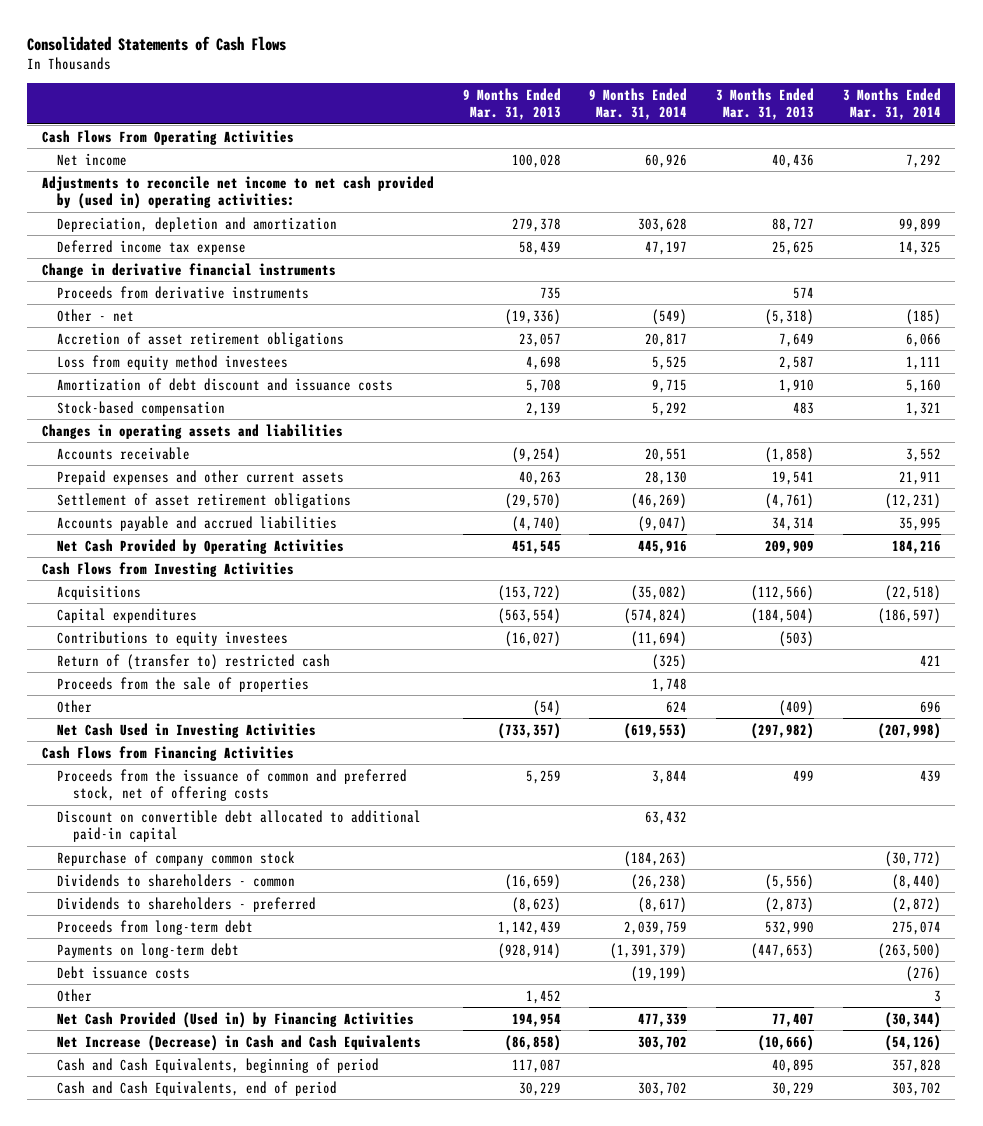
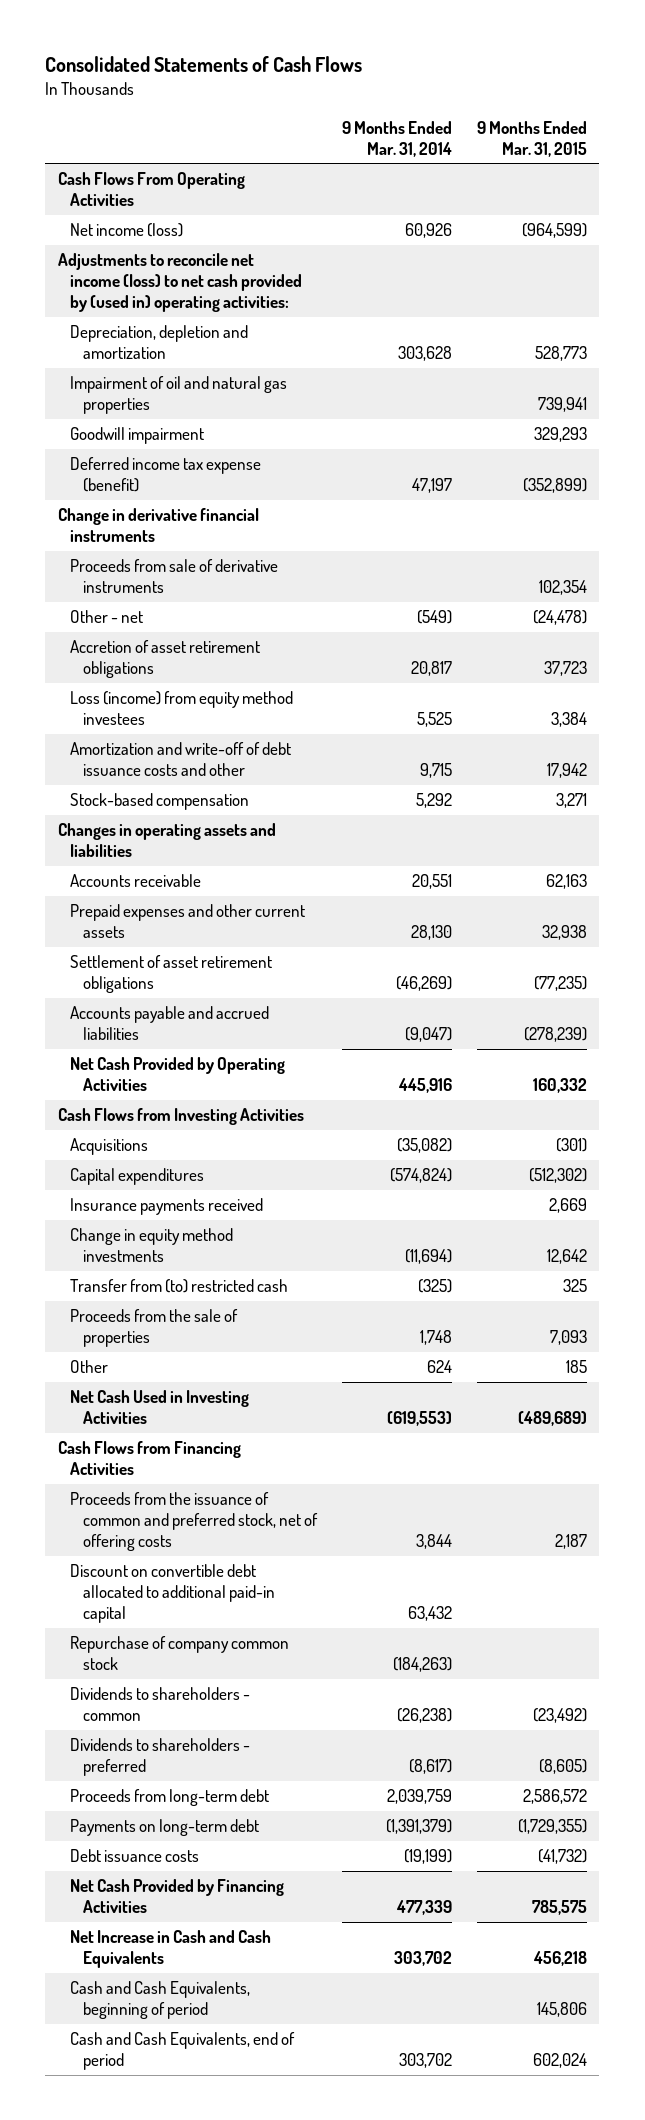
[462,87,561,121] 9 Months Ended Mar. 31, 2013 -> none
[715,87,814,121] 3 Months Ended Mar. 31, 2013 -> none
[842,87,941,121] 3 Months Ended Mar. 31, 2014 -> none
none -> [476,120,587,157] 9 Months Ended Mar. 31, 2015
[57,152,128,166] Net income -> [70,223,184,238] Net income (loss)
[41,175,434,209] Adjustments to reconcile net income to net cash provided by (used in) operating activities: -> [57,253,303,312] Adjustments to reconcile net income (loss) to net cash provided by (used in) operating activities:
none -> [70,376,288,415] Impairment of oil and natural gas properties
none -> [70,427,205,445] Goodwill impairment
[57,239,247,255] Deferred income tax expense -> [70,457,262,493] Deferred income tax expense (benefit)
[57,285,310,299] Proceeds from derivative instruments -> [70,559,279,594] Proceeds from sale of derivative instruments
[57,354,289,370] Loss from equity method investees -> [70,691,294,726] Loss (income) from equity method investees
[57,377,394,391] Amortization of debt discount and issuance costs -> [70,742,292,777] Amortization and write-off of debt issuance costs and other
none -> [70,1198,264,1216] Insurance payments received
[57,630,289,646] Contributions to equity investees -> [70,1228,234,1263] Change in equity method investments
[57,653,331,670] Return of (transfer to) restricted cash -> [70,1279,289,1294] Transfer from (to) restricted cash
[57,988,93,1002] Other -> none
[57,1011,415,1028] Net Cash Provided (Used in) by Financing Activities -> [70,1879,285,1914] Net Cash Provided by Financing Activities
[57,1034,422,1051] Net Increase (Decrease) in Cash and Cash Equivalents -> [70,1930,272,1969] Net Increase in Cash and Cash Equivalents

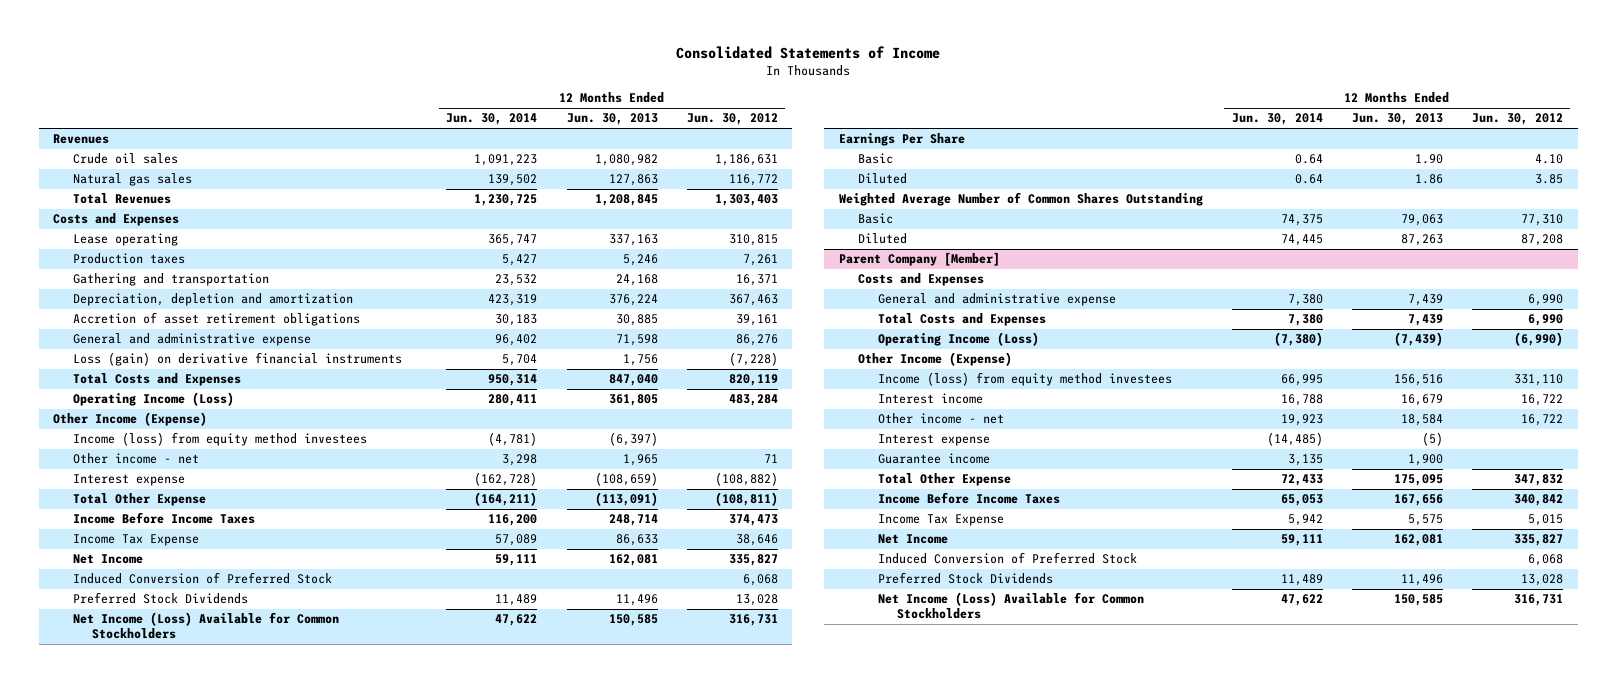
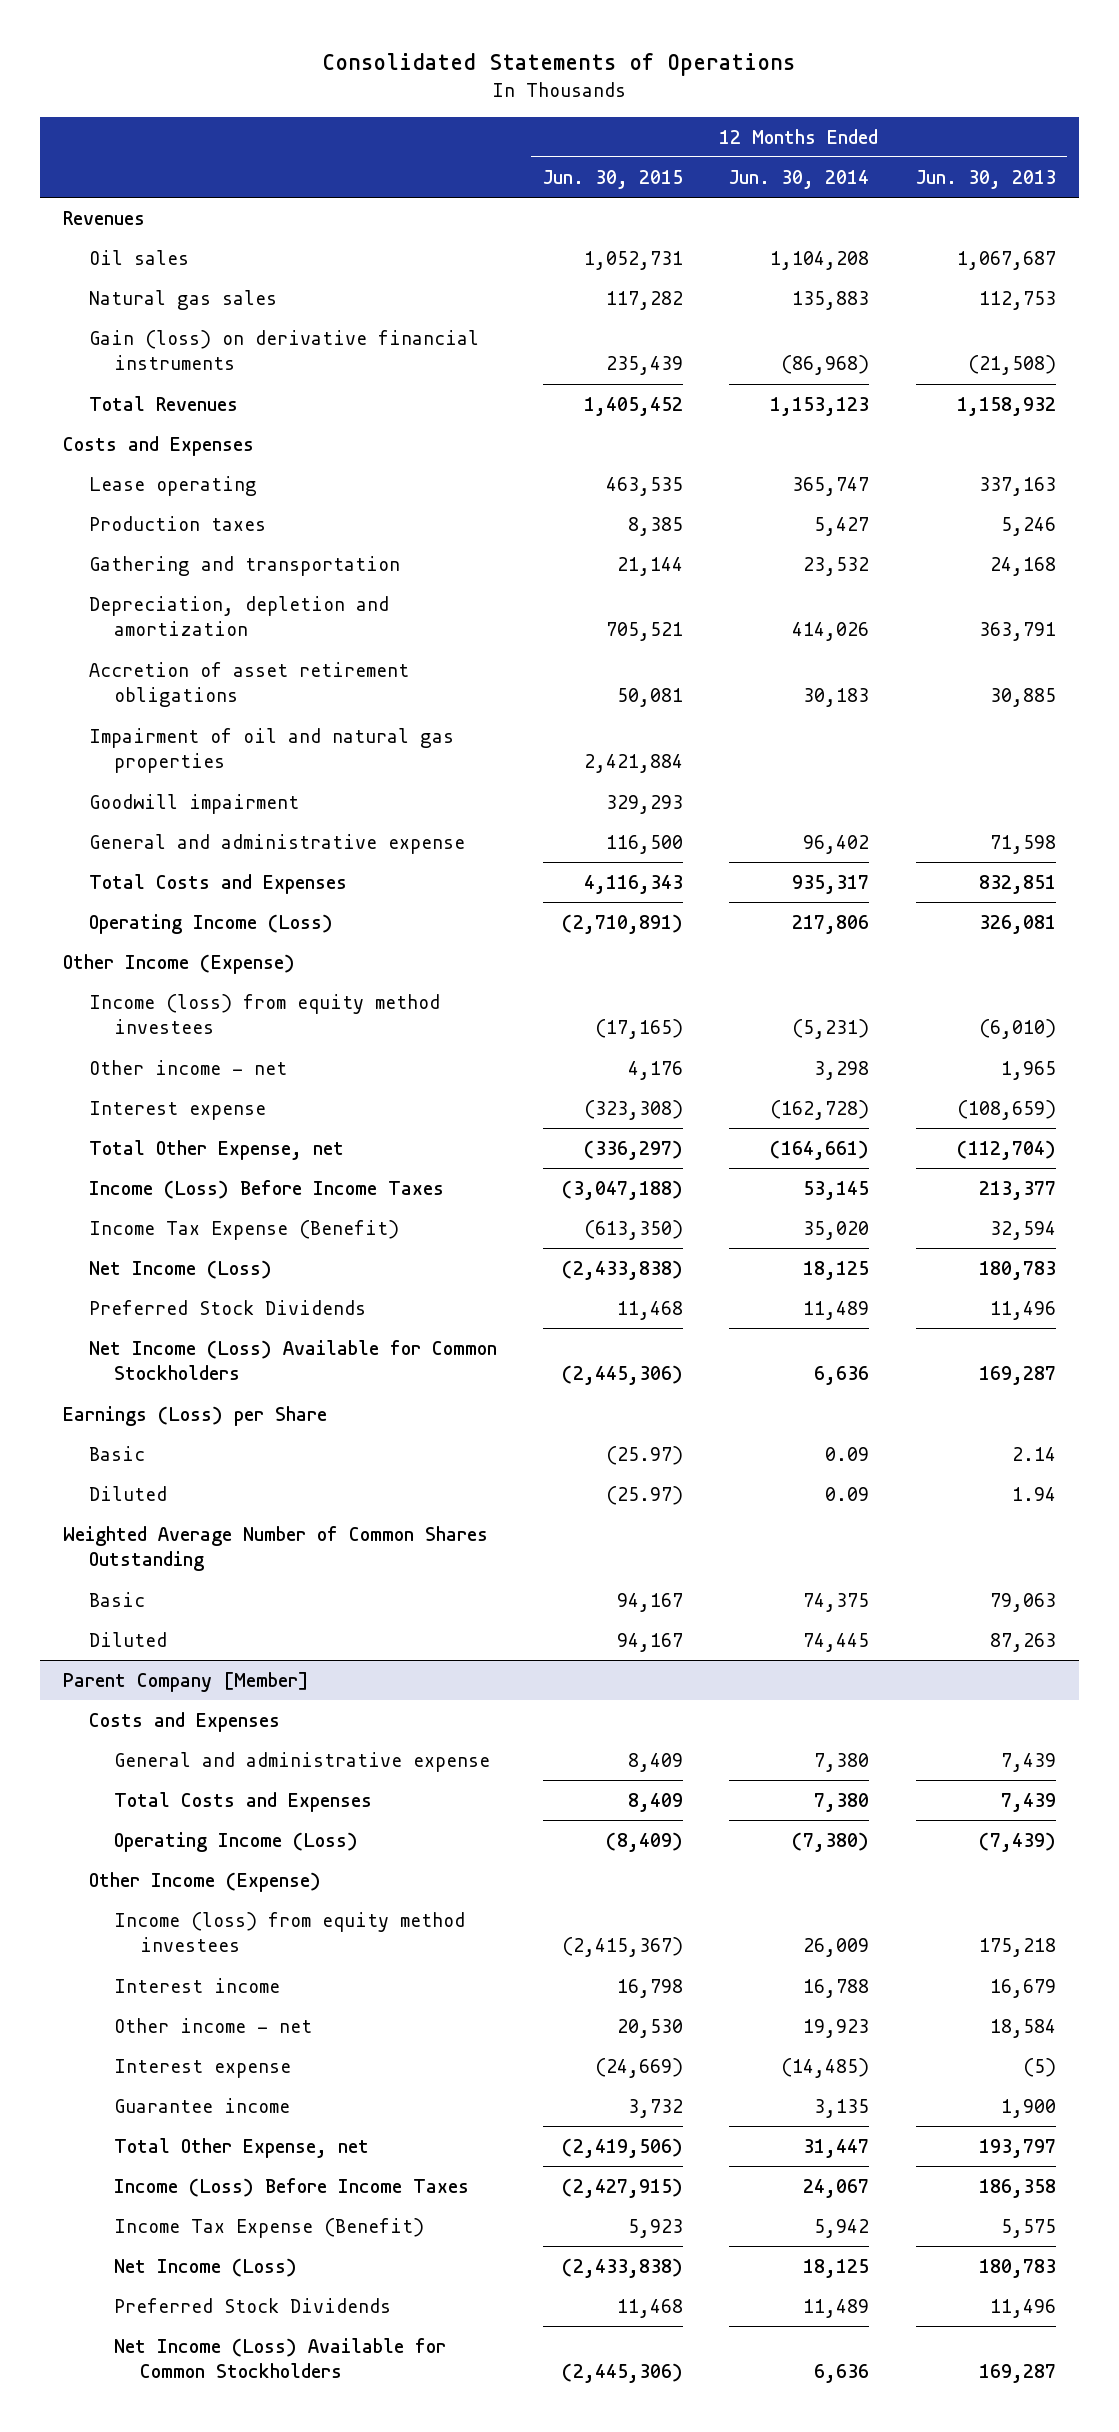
[676,46,941,60] Consolidated Statements of Income -> [322,53,796,77] Consolidated Statements of Operations
[686,113,778,126] Jun. 30, 2012 -> none
none -> [543,169,684,189] Jun. 30, 2015
[72,153,178,165] Crude oil sales -> [88,249,189,265] Oil sales
[474,154,538,167] 1,091,223 -> [770,250,870,270] 1,104,208
[594,154,658,167] 1,080,982 -> [956,250,1056,270] 1,067,687
[488,174,538,187] 139,502 -> [792,290,870,310] 135,883
[608,174,658,187] 127,863 -> [978,290,1056,310] 112,753
none -> [88,329,479,371] Gain (loss) on derivative financial instruments
[474,194,538,207] 1,230,725 -> [770,396,870,416] 1,153,123
[594,194,658,207] 1,208,845 -> [956,396,1056,416] 1,158,932
[488,294,538,307] 423,319 -> [792,622,870,642] 414,026
[608,294,658,307] 376,224 -> [978,622,1056,642] 363,791
none -> [88,727,454,774] Impairment of oil and natural gas properties
none -> [88,793,299,814] Goodwill impairment
[72,352,402,367] Loss (gain) on derivative financial instruments -> none
[488,374,538,387] 950,314 -> [792,874,870,894] 935,317
[608,374,658,387] 847,040 -> [978,874,1056,894] 832,851
[488,394,538,407] 280,411 -> [792,914,870,934] 217,806
[608,394,658,407] 361,805 -> [978,914,1056,934] 326,081
[488,432,538,447] (4,781) -> [792,1019,870,1040] (5,231)
[608,432,658,447] (6,397) -> [978,1019,1056,1040] (6,010)
[72,572,332,585] Induced Conversion of Preferred Stock -> none
[72,493,206,507] Total Other Expense -> [88,1139,344,1160] Total Other Expense, net
[474,492,538,507] (164,211) -> [770,1139,870,1160] (164,661)
[594,492,658,507] (113,091) -> [956,1139,1056,1160] (112,704)
[72,512,255,525] Income Before Income Taxes -> [88,1179,444,1199] Income (Loss) Before Income Taxes
[488,514,538,527] 116,200 -> [803,1180,870,1200] 53,145
[608,514,658,527] 248,714 -> [978,1180,1056,1200] 213,377
[72,534,199,547] Income Tax Expense -> [88,1219,399,1240] Income Tax Expense (Benefit)
[495,534,538,547] 57,089 -> [803,1220,870,1240] 35,020
[615,534,658,547] 86,633 -> [989,1220,1056,1240] 32,594
[72,554,143,565] Net Income -> [88,1259,272,1279] Net Income (Loss)
[495,554,538,567] 59,111 -> [803,1260,870,1280] 18,125
[608,554,658,567] 162,081 -> [978,1260,1056,1280] 180,783
[495,614,538,627] 47,622 -> [814,1366,870,1386] 6,636
[608,614,658,627] 150,585 -> [978,1366,1056,1386] 169,287
[838,133,965,147] Earnings Per Share -> [63,1405,328,1426] Earnings (Loss) per Share
[1294,154,1323,165] 0.64 -> [825,1446,870,1461] 0.09
[1414,154,1443,165] 1.90 -> [1011,1446,1056,1461] 2.14
[1294,174,1323,185] 0.64 -> [825,1486,870,1501] 0.09
[1414,174,1443,185] 1.86 -> [1011,1486,1056,1501] 1.94
[1280,374,1323,387] 66,995 -> [803,1938,870,1958] 26,009
[1393,374,1443,387] 156,516 -> [978,1938,1056,1958] 175,218
[877,552,1137,565] Induced Conversion of Preferred Stock -> none
[877,473,1011,487] Total Other Expense -> [114,2137,370,2158] Total Other Expense, net
[1280,474,1323,487] 72,433 -> [803,2138,870,2158] 31,447
[1393,474,1443,487] 175,095 -> [978,2138,1056,2158] 193,797
[877,492,1060,505] Income Before Income Taxes -> [114,2177,470,2197] Income (Loss) Before Income Taxes
[1280,494,1323,507] 65,053 -> [803,2178,870,2198] 24,067
[1393,494,1443,507] 167,656 -> [978,2178,1056,2198] 186,358
[877,514,1004,527] Income Tax Expense -> [114,2217,425,2238] Income Tax Expense (Benefit)
[877,534,948,545] Net Income -> [114,2257,298,2277] Net Income (Loss)
[1280,534,1323,547] 59,111 -> [803,2258,870,2278] 18,125
[1393,534,1443,547] 162,081 -> [978,2258,1056,2278] 180,783
[1280,594,1323,607] 47,622 -> [814,2364,870,2384] 6,636
[1393,594,1443,607] 150,585 -> [978,2364,1056,2384] 169,287

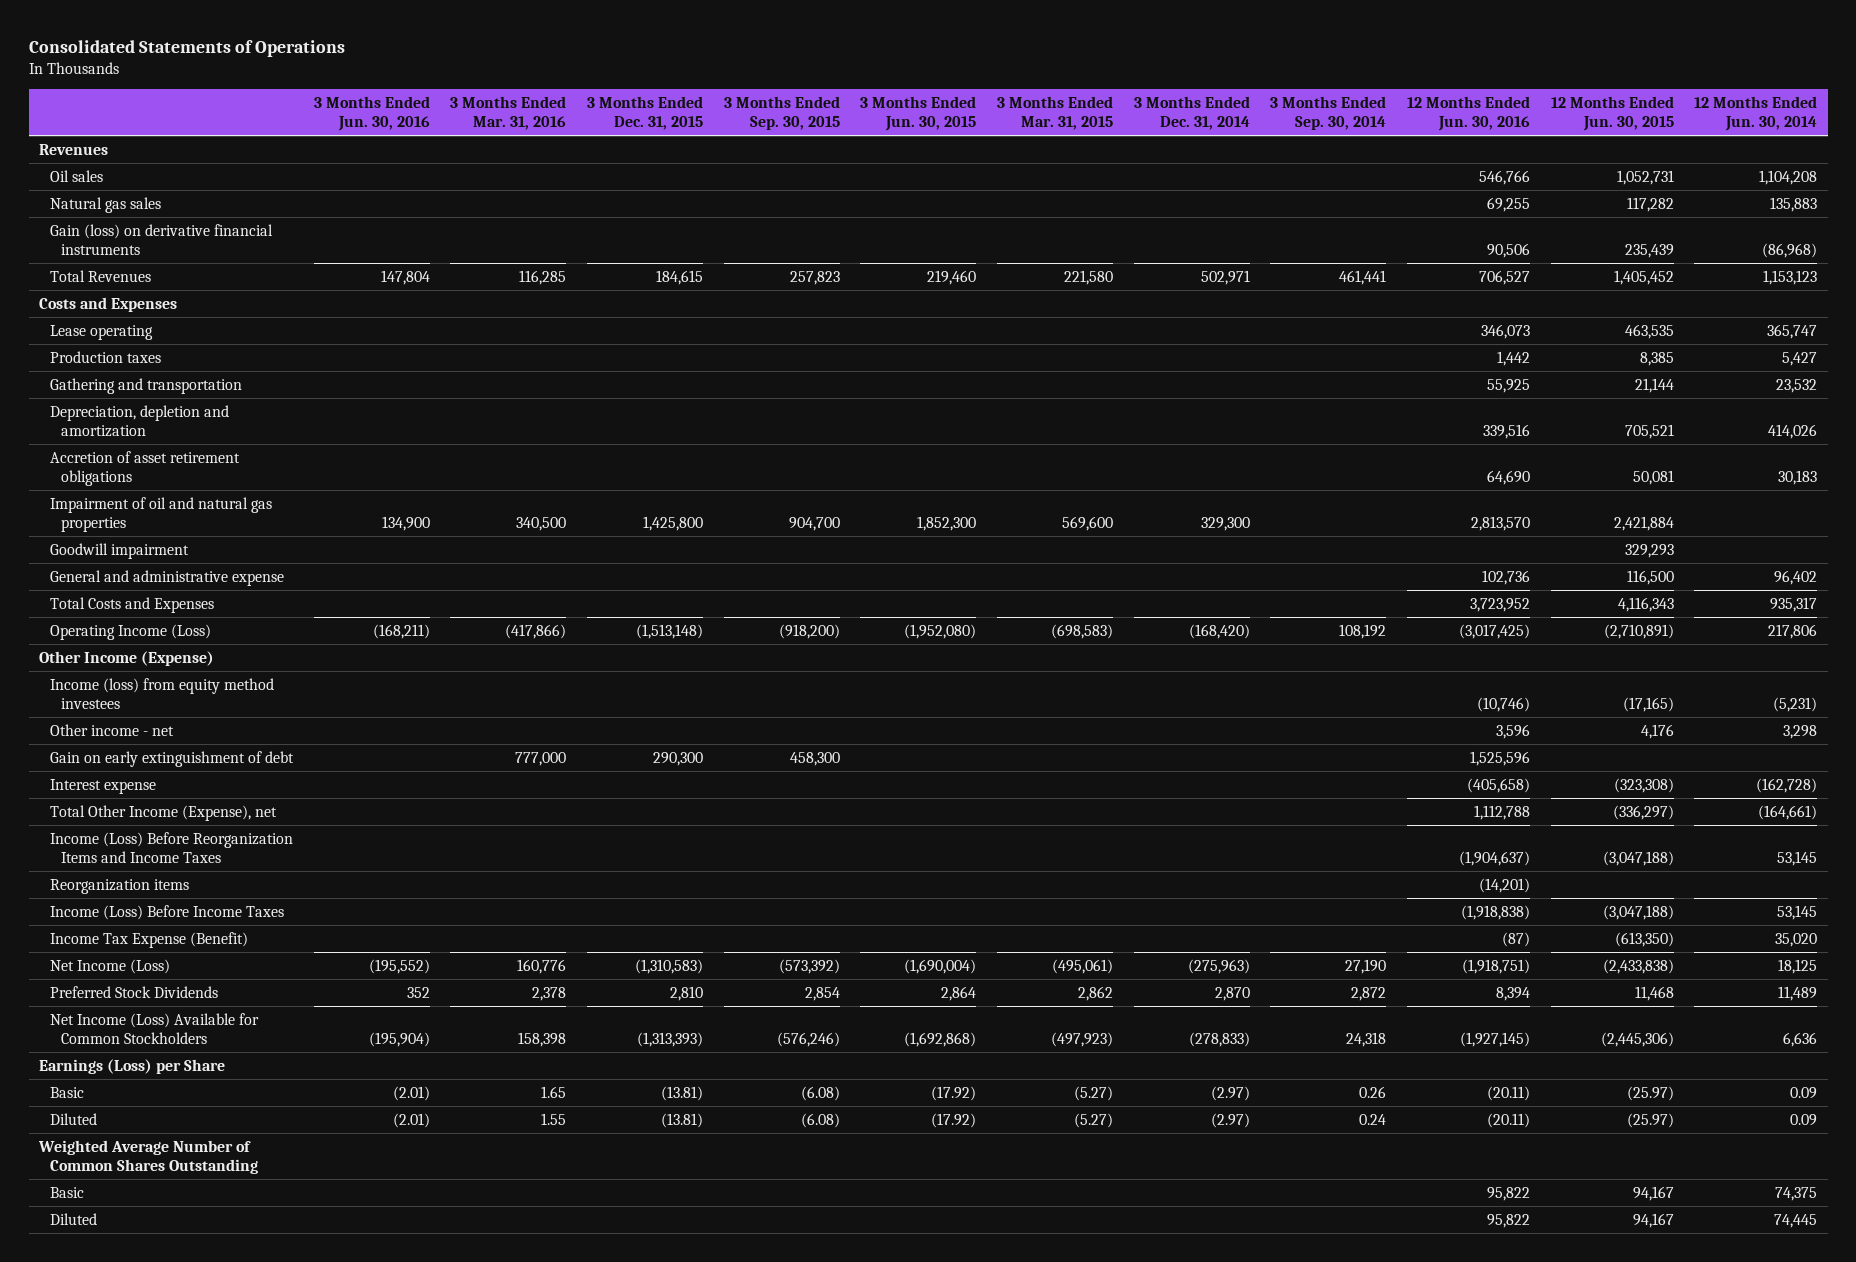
[915,169,1056,189] Jun. 30, 2013 -> none
none -> [313,95,430,131] 3 Months Ended Jun. 30, 2016
none -> [450,95,567,130] 3 Months Ended Mar. 31, 2016
none -> [587,95,704,130] 3 Months Ended Dec. 31, 2015
none -> [723,95,840,130] 3 Months Ended Sep. 30, 2015
none -> [860,95,977,131] 3 Months Ended Jun. 30, 2015
none -> [997,95,1114,130] 3 Months Ended Mar. 31, 2015
none -> [1133,95,1250,130] 3 Months Ended Dec. 31, 2014
none -> [1270,95,1387,130] 3 Months Ended Sep. 30, 2014
none -> [1406,95,1530,131] 12 Months Ended Jun. 30, 2016
none -> [50,750,295,767] Gain on early extinguishment of debt
[88,1139,344,1160] Total Other Expense, net -> [50,804,278,821] Total Other Income (Expense), net
none -> [50,831,294,863] Income (Loss) Before Reorganization Items and Income Taxes
none -> [50,878,190,894] Reorganization items
[63,1671,310,1692] Parent Company [Member] -> none
[88,1711,280,1732] Costs and Expenses -> none
[114,1751,491,1772] General and administrative expense -> none
[114,1791,373,1812] Total Costs and Expenses -> none
[114,1831,359,1852] Operating Income (Loss) -> none
[88,1871,321,1892] Other Income (Expense) -> none
[114,1911,466,1953] Income (loss) from equity method investees -> none
[114,1977,281,1993] Interest income -> none
[114,2017,313,2033] Other income - net -> none
[114,2058,292,2078] Interest expense -> none
[114,2097,291,2113] Guarantee income -> none
[114,2137,370,2158] Total Other Expense, net -> none
[114,2177,470,2197] Income (Loss) Before Income Taxes -> none
[114,2217,425,2238] Income Tax Expense (Benefit) -> none
[114,2257,298,2277] Net Income (Loss) -> none
[114,2297,392,2313] Preferred Stock Dividends -> none
[114,2337,447,2379] Net Income (Loss) Available for Common Stockholders -> none

